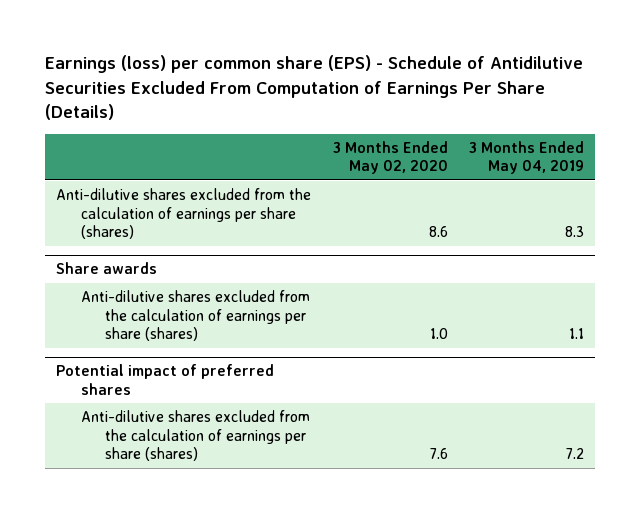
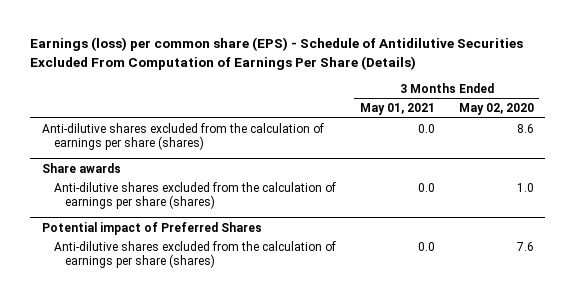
[469,140,585,175] 3 Months Ended May 04, 2019 -> none
none -> [359,103,435,116] May 01, 2021
[56,364,275,395] Potential impact of preferred shares -> [42,221,263,235] Potential impact of Preferred Shares

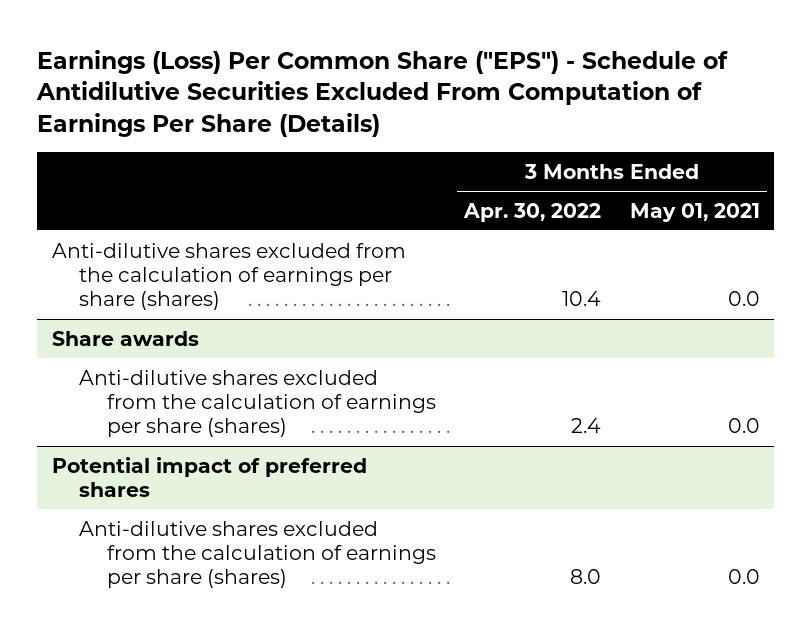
[30,37,524,70] Earnings (loss) per common share (EPS) - Schedule of Antidilutive Securities Excluded From Computation of Earnings Per Share (Details) -> [36,49,729,137] Earnings (Loss) Per Common Share ("EPS") - Schedule of Antidilutive Securities Excluded From Computation of Earnings Per Share (Details)
[458,103,534,116] May 02, 2020 -> none
none -> [463,202,602,222] Apr. 30, 2022
[42,221,263,235] Potential impact of Preferred Shares -> [51,456,367,497] Potential impact of preferred shares

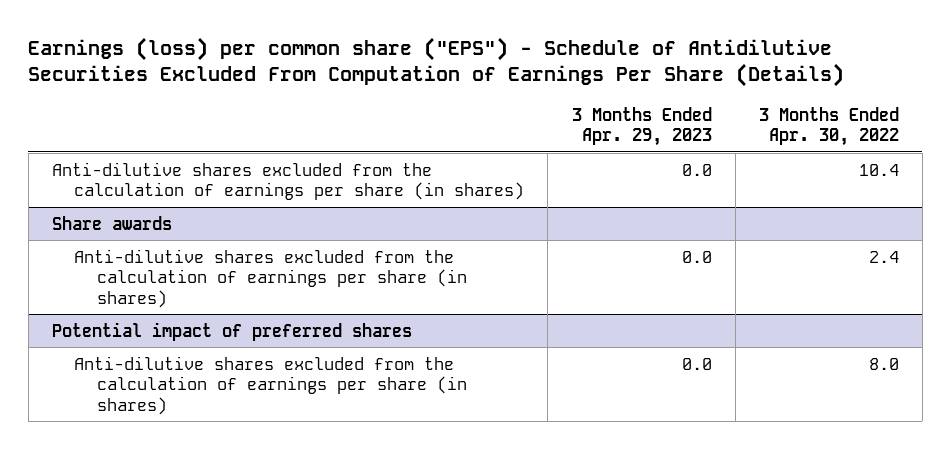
[36,49,729,137] Earnings (Loss) Per Common Share ("EPS") - Schedule of Antidilutive Securities Excluded From Computation of Earnings Per Share (Details) -> [28,36,845,88] Earnings (loss) per common share ("EPS") - Schedule of Antidilutive Securities Excluded From Computation of Earnings Per Share (Details)
[629,202,760,222] May 01, 2021 -> none
none -> [571,106,712,147] 3 Months Ended Apr. 29, 2023
[51,242,406,311] Anti-dilutive shares excluded from the calculation of earnings per share (shares) -> [51,161,525,201] Anti-dilutive shares excluded from the calculation of earnings per share (in shares)
[79,369,436,438] Anti-dilutive shares excluded from the calculation of earnings per share (shares) -> [74,248,467,308] Anti-dilutive shares excluded from the calculation of earnings per share (in shares)
[79,520,436,589] Anti-dilutive shares excluded from the calculation of earnings per share (shares) -> [74,355,467,415] Anti-dilutive shares excluded from the calculation of earnings per share (in shares)

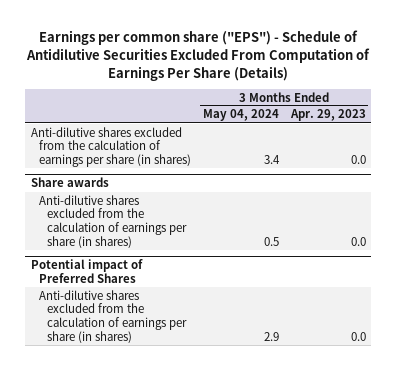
[28,36,845,88] Earnings (loss) per common share ("EPS") - Schedule of Antidilutive Securities Excluded From Computation of Earnings Per Share (Details) -> [26,30,371,81] Earnings per common share ("EPS") - Schedule of Antidilutive Securities Excluded From Computation of Earnings Per Share (Details)
[758,106,899,147] 3 Months Ended Apr. 30, 2022 -> none
none -> [202,109,279,122] May 04, 2024
[51,321,412,341] Potential impact of preferred shares -> [30,259,143,284] Potential impact of Preferred Shares

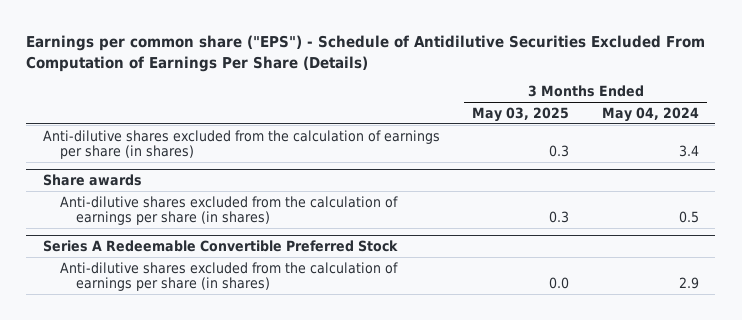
[289,109,366,122] Apr. 29, 2023 -> none
none -> [472,106,570,122] May 03, 2025
[30,259,143,284] Potential impact of Preferred Shares -> [42,240,398,253] Series A Redeemable Convertible Preferred Stock

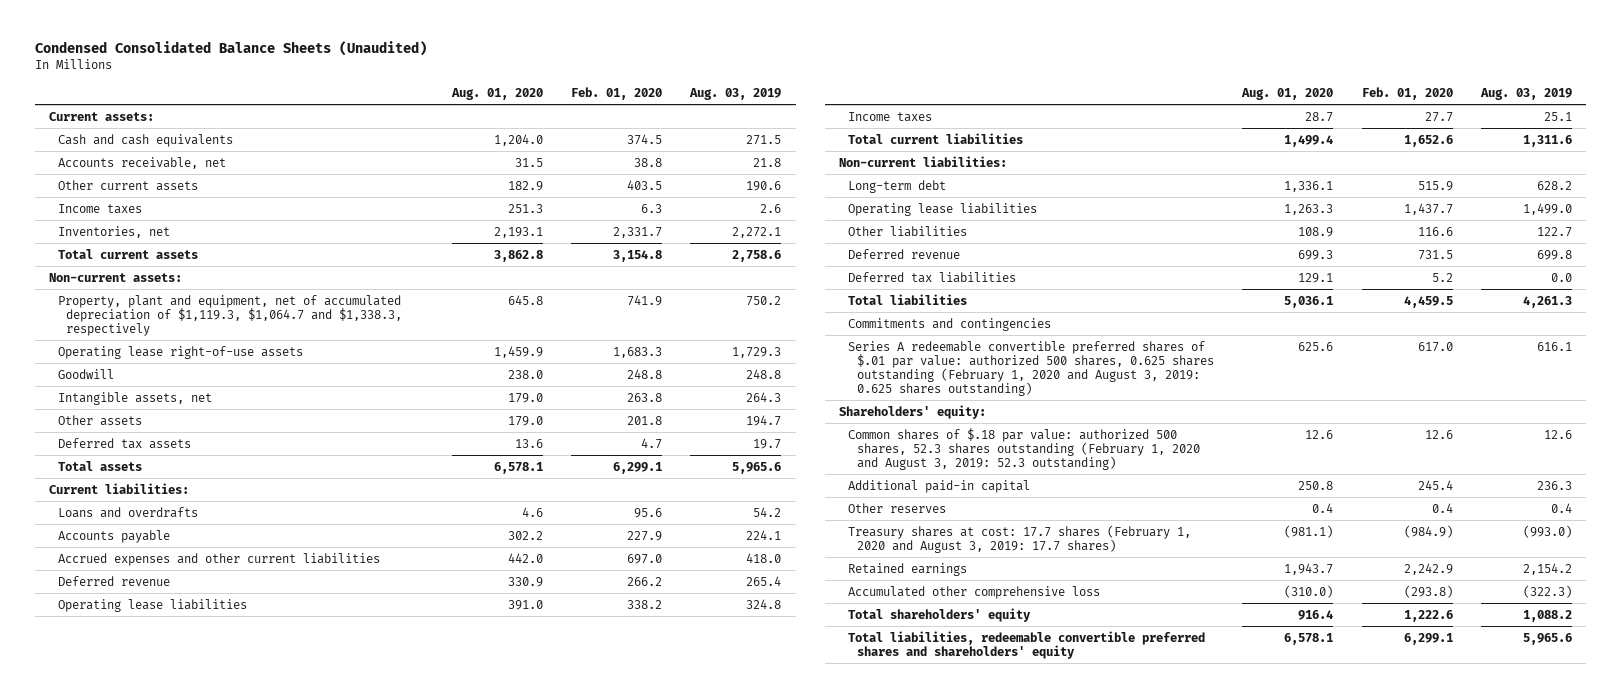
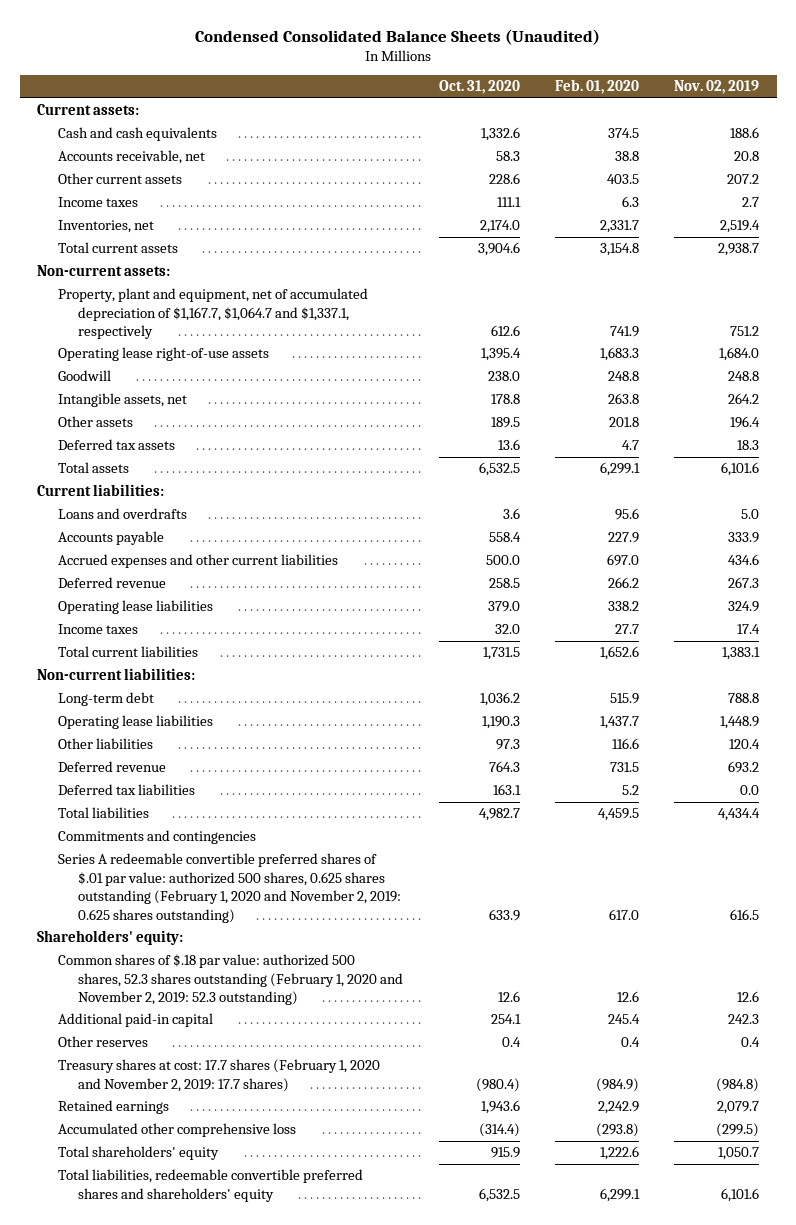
[450,87,543,100] Aug. 01, 2020 -> none
[689,87,782,100] Aug. 03, 2019 -> none
none -> [438,80,520,95] Oct. 31, 2020
none -> [673,80,759,95] Nov. 02, 2019
[57,294,403,336] Property, plant and equipment, net of accumulated depreciation of $1,119.3, $1,064.7 and $1,338.3, respectively -> [57,288,368,340] Property, plant and equipment, net of accumulated depreciation of $1,167.7, $1,064.7 and $1,337.1, respectively
[848,340,1215,396] Series A redeemable convertible preferred shares of $.01 par value: authorized 500 shares, 0.625 shares outstanding (February 1, 2020 and August 3, 2019: 0.625 shares outstanding) -> [57,853,402,923] Series A redeemable convertible preferred shares of $.01 par value: authorized 500 shares, 0.625 shares outstanding (February 1, 2020 and November 2, 2019: 0.625 shares outstanding)
[848,427,1201,470] Common shares of $.18 par value: authorized 500 shares, 52.3 shares outstanding (February 1, 2020 and August 3, 2019: 52.3 outstanding) -> [57,954,404,1006] Common shares of $.18 par value: authorized 500 shares, 52.3 shares outstanding (February 1, 2020 and November 2, 2019: 52.3 outstanding)
[848,524,1192,553] Treasury shares at cost: 17.7 shares (February 1, 2020 and August 3, 2019: 17.7 shares) -> [57,1059,380,1092] Treasury shares at cost: 17.7 shares (February 1, 2020 and November 2, 2019: 17.7 shares)

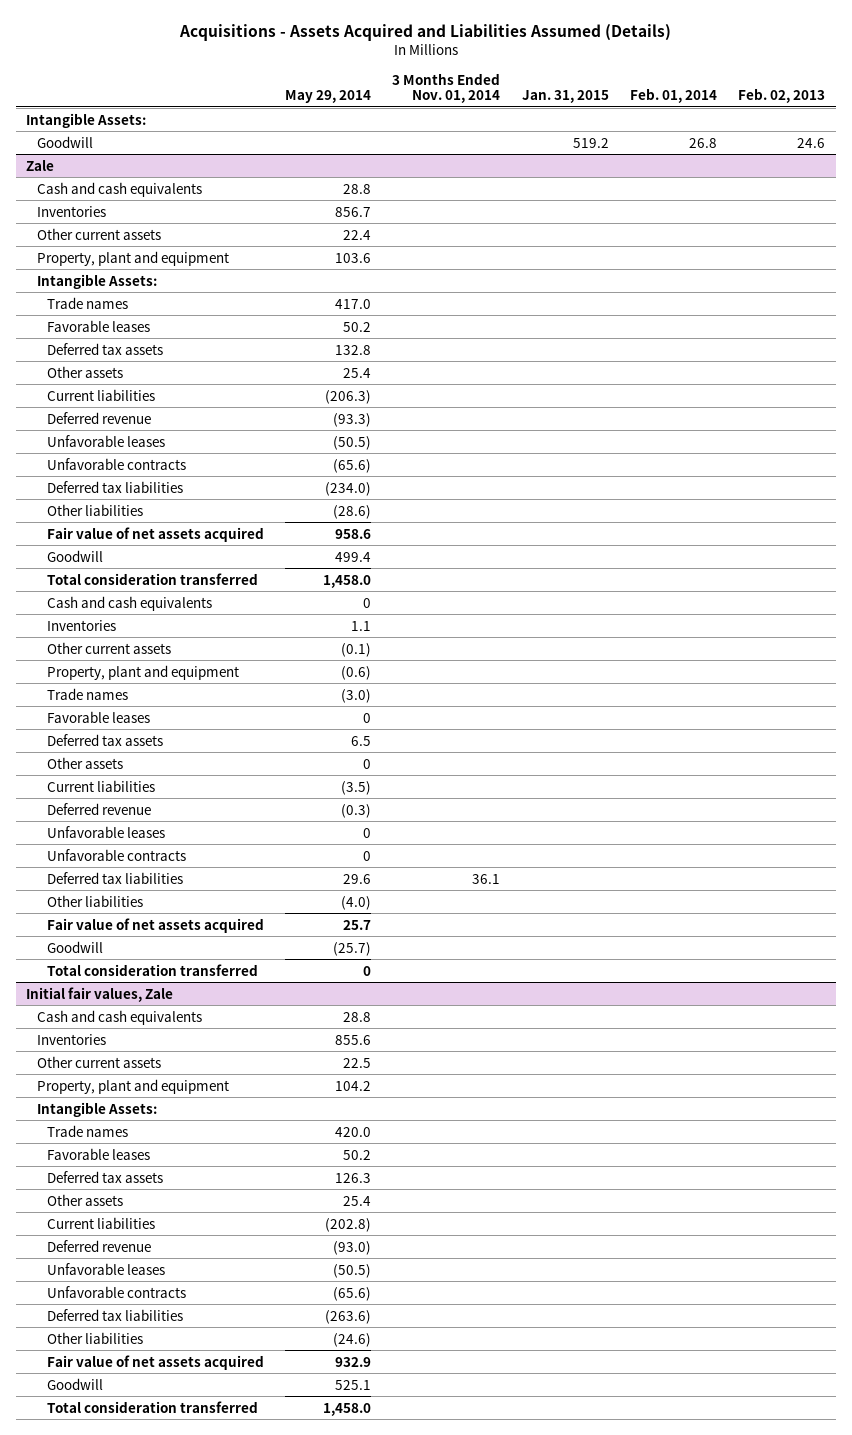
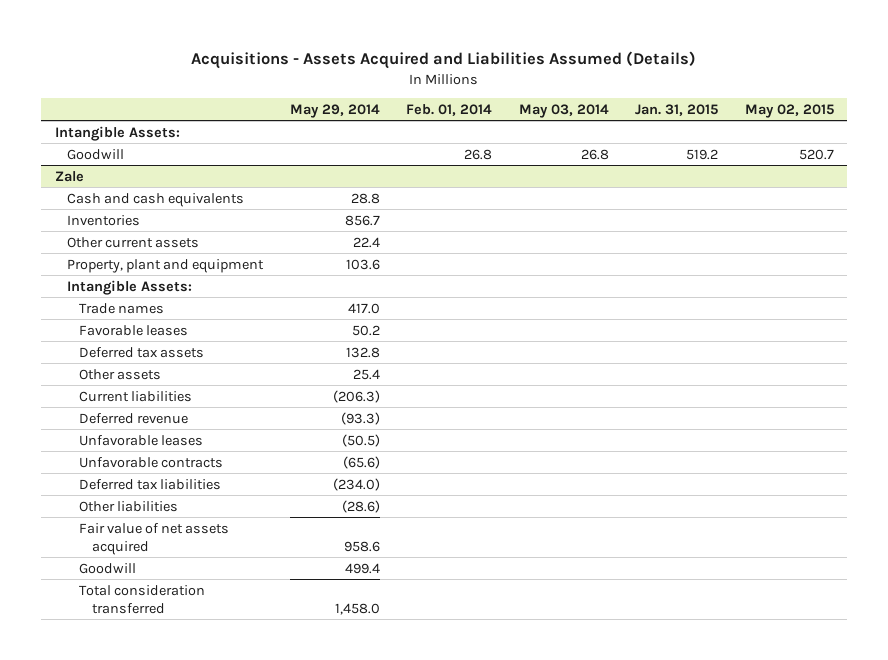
[392,72,501,103] 3 Months Ended Nov. 01, 2014 -> none
[738,87,826,103] Feb. 02, 2013 -> none
none -> [518,103,609,118] May 03, 2014
none -> [744,103,834,118] May 02, 2015
[46,595,212,611] Cash and cash equivalents -> none
[46,619,116,631] Inventories -> none
[46,641,171,654] Other current assets -> none
[46,664,239,680] Property, plant and equipment -> none
[46,687,128,700] Trade names -> none
[46,710,150,723] Favorable leases -> none
[46,733,163,746] Deferred tax assets -> none
[46,756,123,769] Other assets -> none
[46,779,155,792] Current liabilities -> none
[46,802,151,815] Deferred revenue -> none
[46,825,165,838] Unfavorable leases -> none
[46,848,186,861] Unfavorable contracts -> none
[46,871,183,884] Deferred tax liabilities -> none
[46,894,143,907] Other liabilities -> none
[46,917,264,933] Fair value of net assets acquired -> none
[46,940,103,953] Goodwill -> none
[46,963,258,976] Total consideration transferred -> none
[26,986,174,1002] Initial fair values, Zale -> none
[36,1009,202,1025] Cash and cash equivalents -> none
[36,1033,106,1045] Inventories -> none
[36,1055,161,1068] Other current assets -> none
[36,1078,229,1094] Property, plant and equipment -> none
[36,1101,157,1117] Intangible Assets: -> none
[46,1124,128,1137] Trade names -> none
[46,1147,150,1160] Favorable leases -> none
[46,1170,163,1183] Deferred tax assets -> none
[46,1193,123,1206] Other assets -> none
[46,1216,155,1229] Current liabilities -> none
[46,1239,151,1252] Deferred revenue -> none
[46,1262,165,1275] Unfavorable leases -> none
[46,1285,186,1298] Unfavorable contracts -> none
[46,1308,183,1321] Deferred tax liabilities -> none
[46,1331,143,1344] Other liabilities -> none
[46,1354,264,1370] Fair value of net assets acquired -> none
[46,1377,103,1390] Goodwill -> none
[46,1400,258,1413] Total consideration transferred -> none

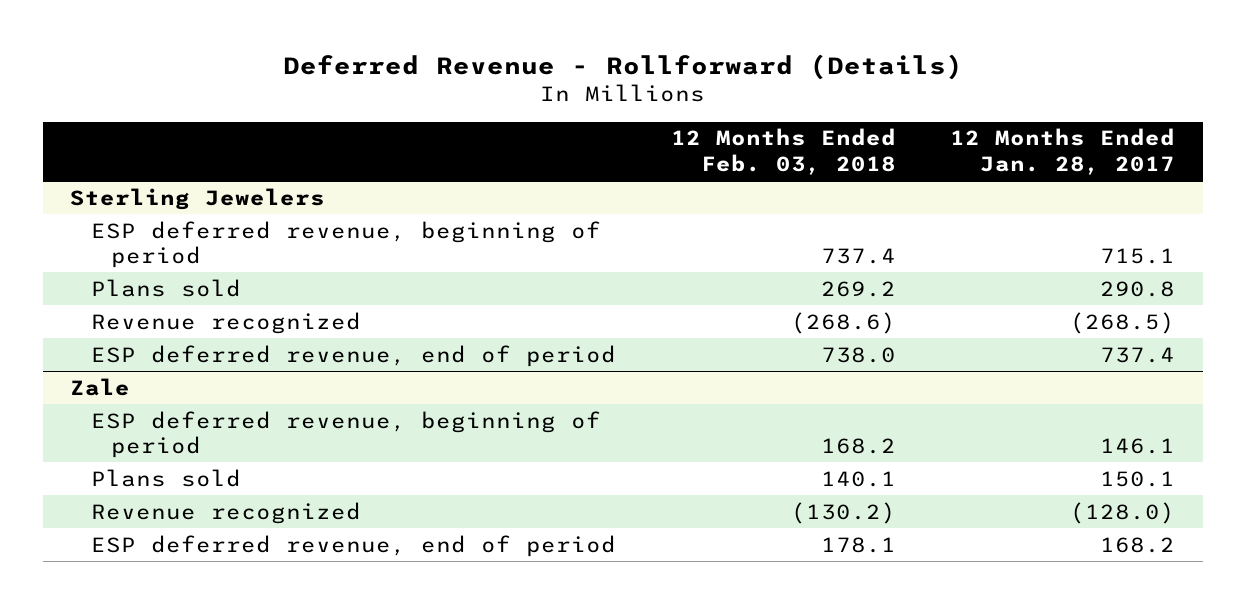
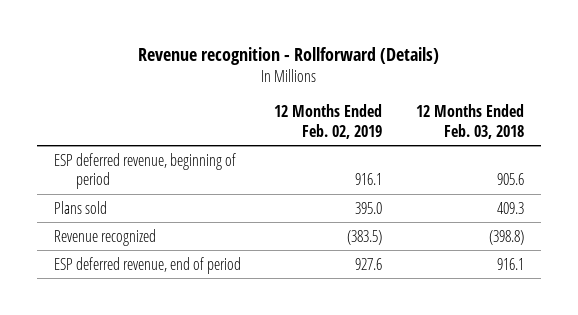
[282,54,963,81] Deferred Revenue - Rollforward (Details) -> [137,46,439,65] Revenue recognition - Rollforward (Details)
[950,128,1176,175] 12 Months Ended Jan. 28, 2017 -> none
none -> [274,103,383,139] 12 Months Ended Feb. 02, 2019
[70,187,326,210] Sterling Jewelers -> none
[70,377,131,396] Zale -> none
[90,410,601,458] ESP deferred revenue, beginning of period -> none
[90,468,241,487] Plans sold -> none
[90,501,361,524] Revenue recognized -> none
[90,534,616,557] ESP deferred revenue, end of period -> none
[820,247,896,264] 737.4 -> [497,173,525,186] 905.6
[820,280,896,297] 269.2 -> [497,201,525,214] 409.3
[790,311,896,334] (268.6) -> [489,229,525,245] (398.8)
[820,346,896,363] 738.0 -> [497,257,525,270] 916.1

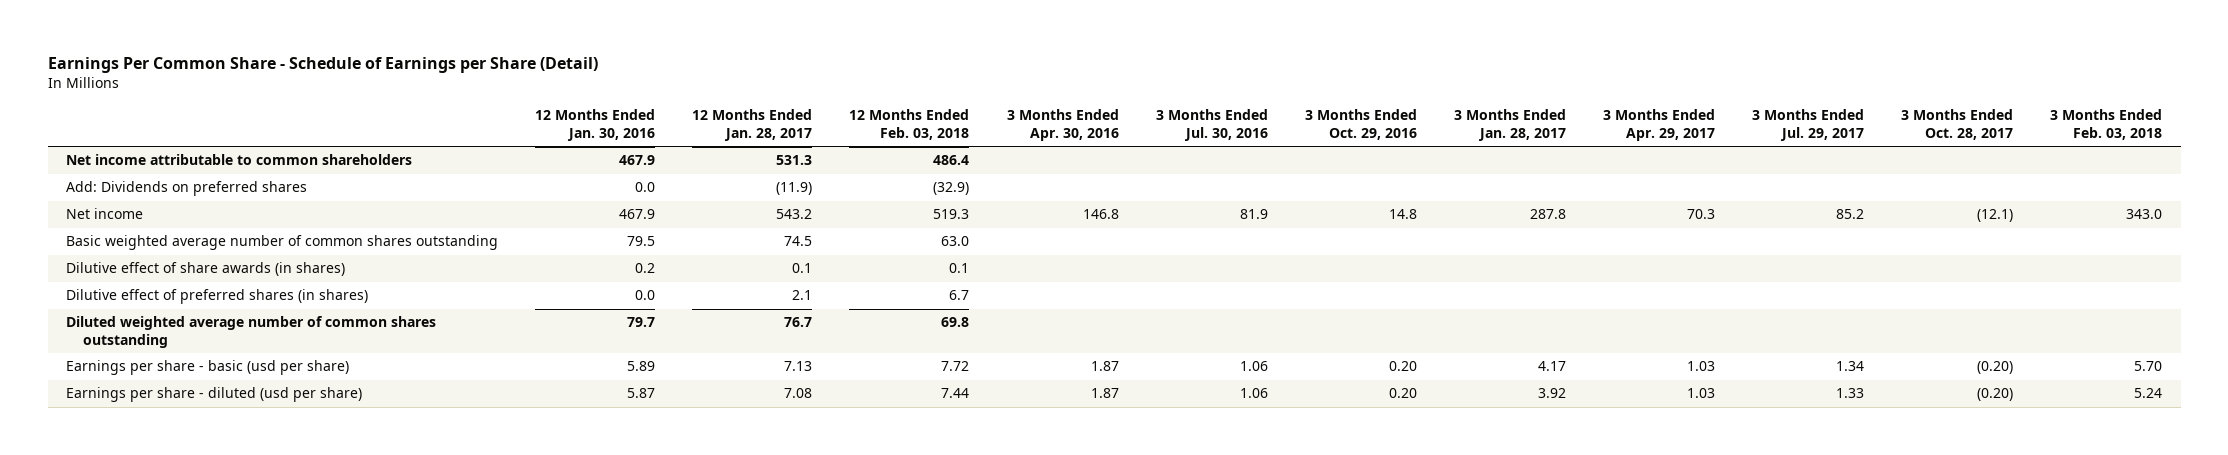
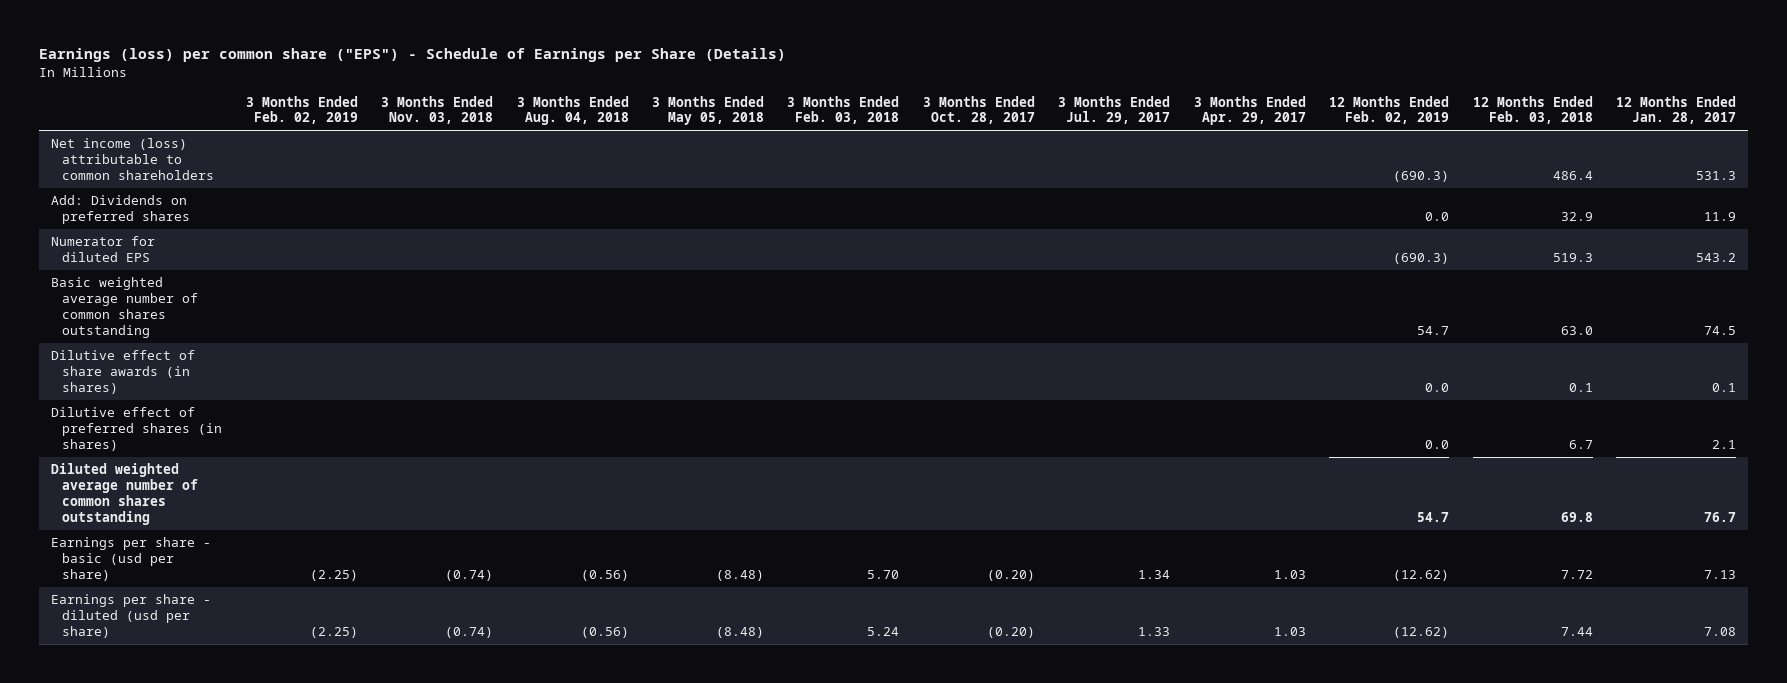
[47,57,598,74] Earnings Per Common Share - Schedule of Earnings per Share (Detail) -> [39,48,787,63] Earnings (loss) per common share ("EPS") - Schedule of Earnings per Share (Details)
[535,109,656,142] 12 Months Ended Jan. 30, 2016 -> none
[1006,109,1119,142] 3 Months Ended Apr. 30, 2016 -> none
[1155,109,1268,142] 3 Months Ended Jul. 30, 2016 -> none
[1304,109,1417,141] 3 Months Ended Oct. 29, 2016 -> none
[1453,109,1566,142] 3 Months Ended Jan. 28, 2017 -> none
none -> [245,95,358,125] 3 Months Ended Feb. 02, 2019
none -> [381,95,494,125] 3 Months Ended Nov. 03, 2018
none -> [516,95,629,126] 3 Months Ended Aug. 04, 2018
none -> [651,95,764,126] 3 Months Ended May 05, 2018
none -> [1329,95,1450,125] 12 Months Ended Feb. 02, 2019
[66,208,144,220] Net income -> none
[66,154,413,166] Net income attributable to common shareholders -> [51,138,215,180] Net income (loss) attributable to common shareholders
[776,182,813,196] (11.9) -> [1704,212,1737,222] 11.9
[933,182,970,196] (32.9) -> [1560,212,1593,222] 32.9
none -> [51,236,156,263] Numerator for diluted EPS

